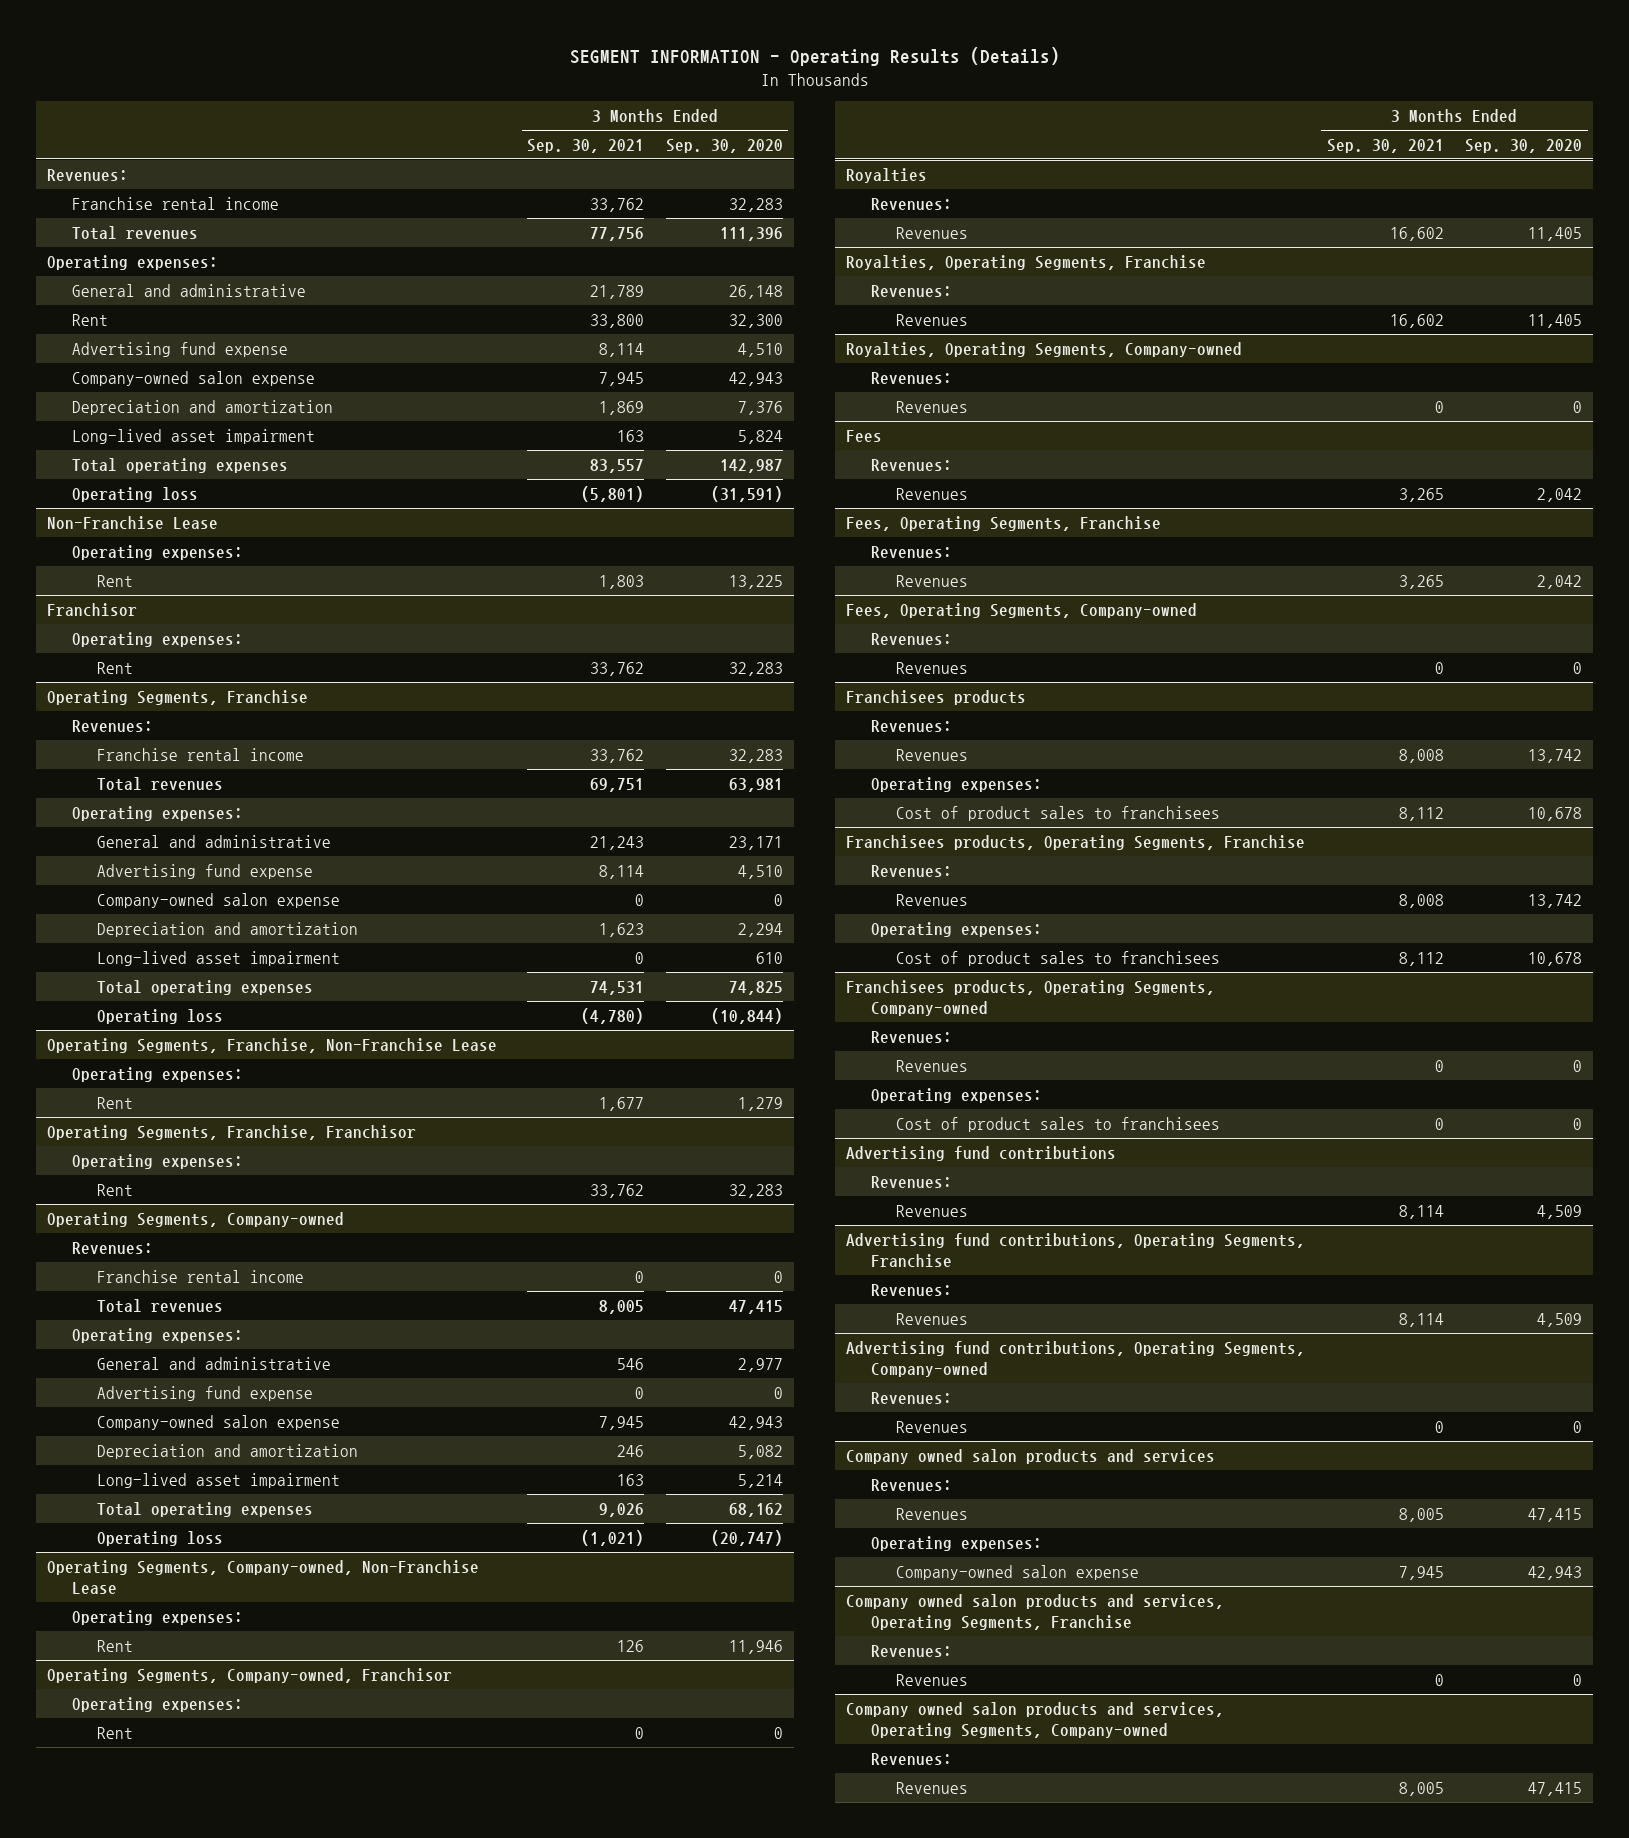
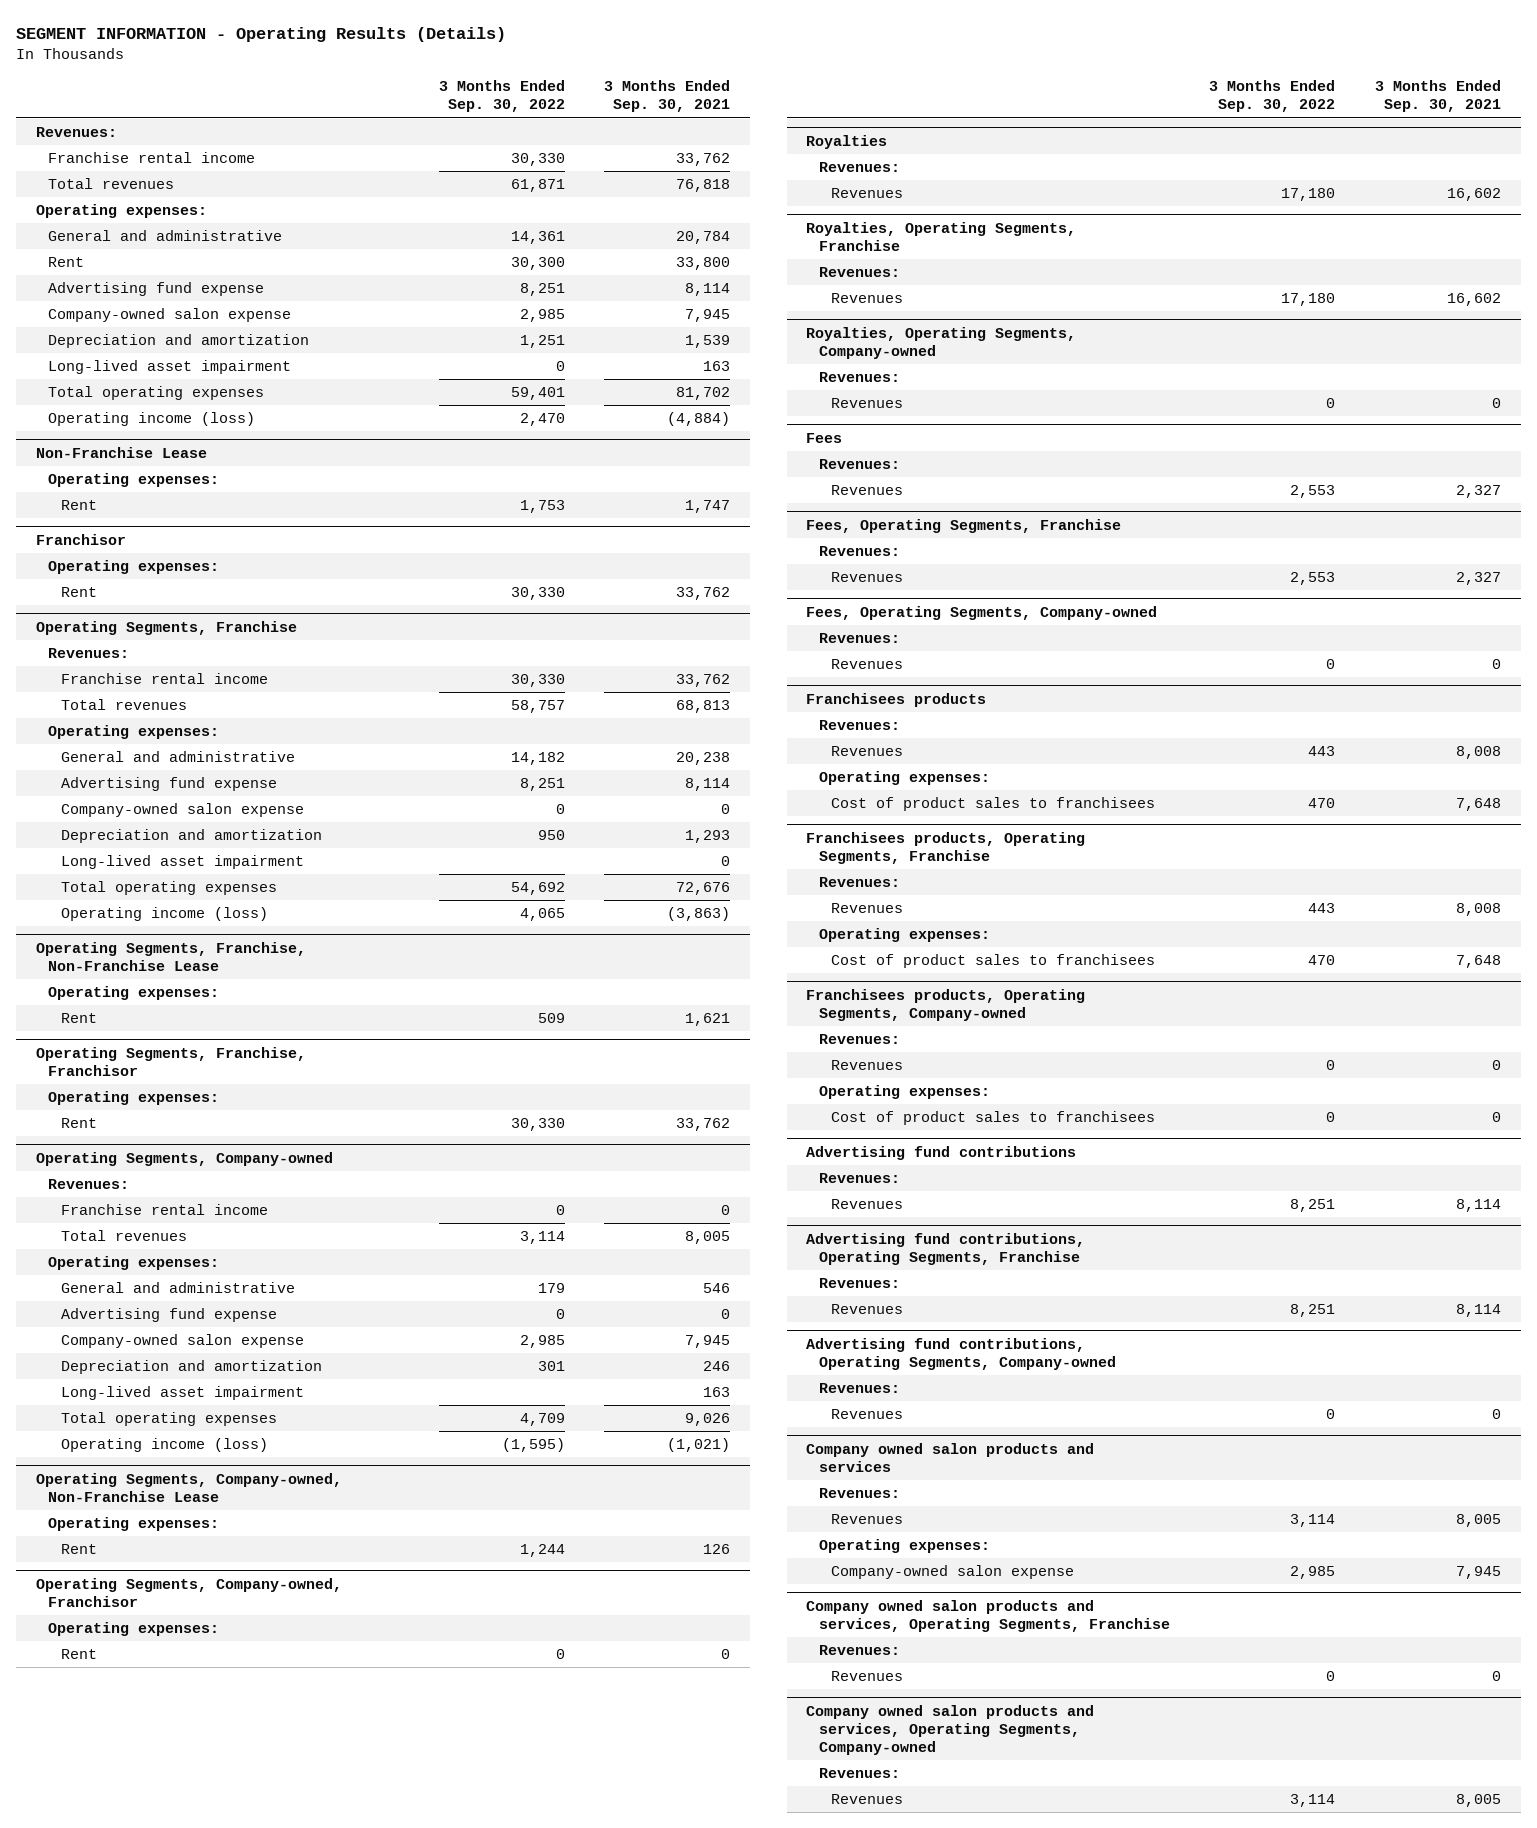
[665,138,783,153] Sep. 30, 2020 -> none
none -> [438,80,565,113] 3 Months Ended Sep. 30, 2022
[590,226,645,241] 77,756 -> [676,178,731,192] 76,818
[590,284,645,299] 21,789 -> [676,230,731,244] 20,784
[599,400,645,415] 1,869 -> [685,334,731,348] 1,539
[590,458,645,473] 83,557 -> [676,386,731,400] 81,702
[71,486,198,502] Operating loss -> [48,411,256,426] Operating income (loss)
[581,485,645,502] (5,801) -> [667,411,731,426] (4,884)
[599,574,645,589] 1,803 -> [685,499,731,513] 1,747
[590,777,645,792] 69,751 -> [676,699,731,713] 68,813
[590,835,645,850] 21,243 -> [676,751,731,765] 20,238
[599,922,645,937] 1,623 -> [685,829,731,843] 1,293
[590,980,645,995] 74,531 -> [676,881,731,895] 72,676
[96,1008,223,1024] Operating loss -> [60,906,268,921] Operating income (loss)
[581,1007,645,1024] (4,780) -> [667,906,731,921] (3,863)
[599,1096,645,1111] 1,677 -> [685,1012,731,1026] 1,621
[96,1530,223,1546] Operating loss -> [60,1437,268,1452] Operating income (loss)
[1398,487,1444,502] 3,265 -> [1456,484,1502,498] 2,327
[1398,574,1444,589] 3,265 -> [1456,571,1502,585] 2,327
[1398,806,1444,821] 8,112 -> [1456,797,1502,811] 7,648
[1398,951,1444,966] 8,112 -> [1456,954,1502,968] 7,648

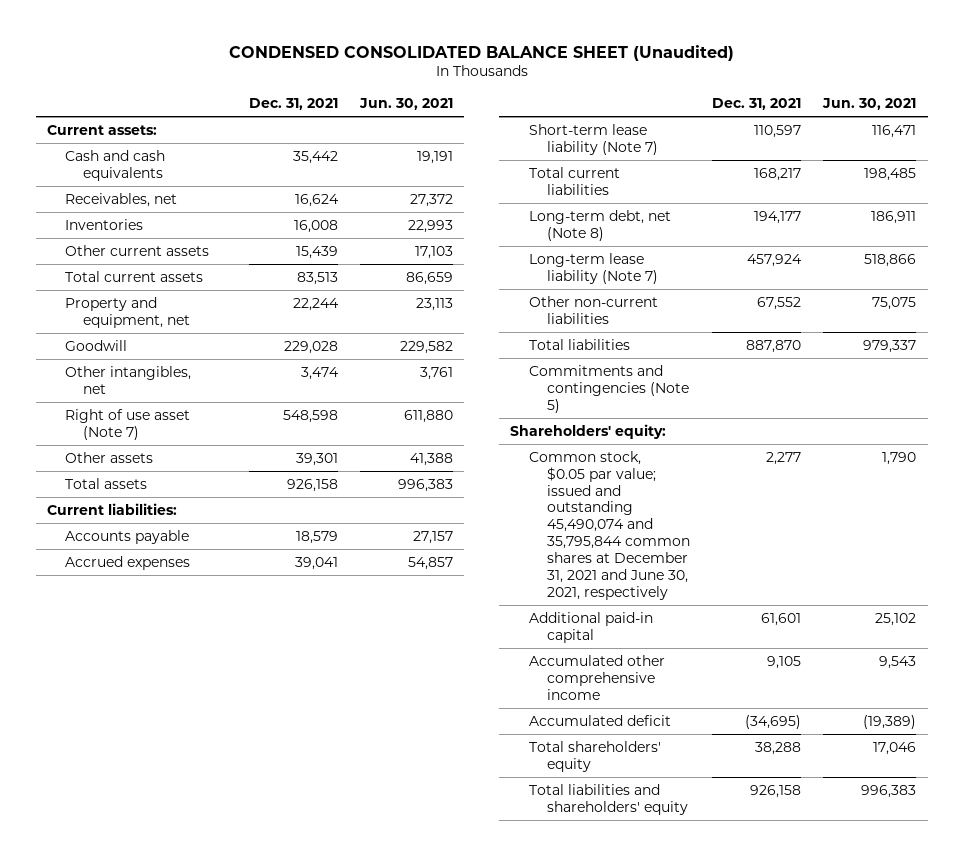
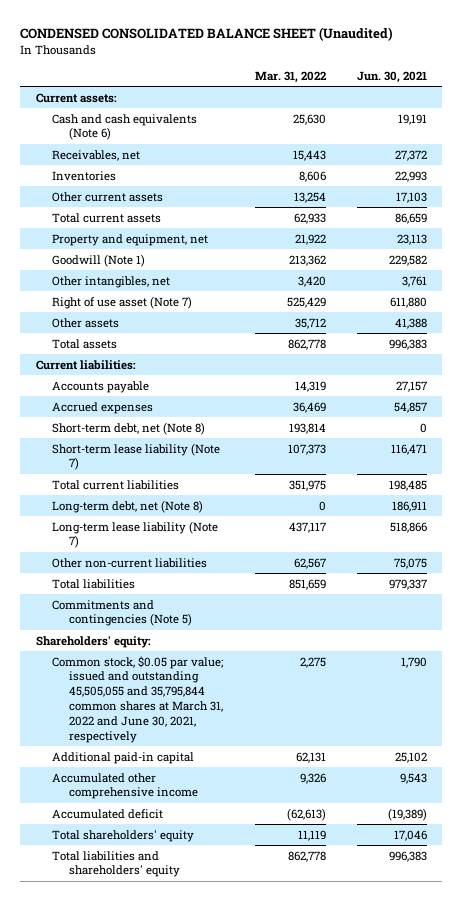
[248,98,338,111] Dec. 31, 2021 -> none
none -> [254,70,326,83] Mar. 31, 2022
[65,149,166,181] Cash and cash equivalents -> [52,113,198,141] Cash and cash equivalents (Note 6)
[65,339,128,351] Goodwill -> [52,253,146,267] Goodwill (Note 1)
none -> [52,421,206,435] Short-term debt, net (Note 8)
[528,450,690,600] Common stock, $0.05 par value; issued and outstanding 45,490,074 and 35,795,844 common shares at December 31, 2021 and June 30, 2021, respectively -> [52,655,224,743] Common stock, $0.05 par value; issued and outstanding 45,505,055 and 35,795,844 common shares at March 31, 2022 and June 30, 2021, respectively

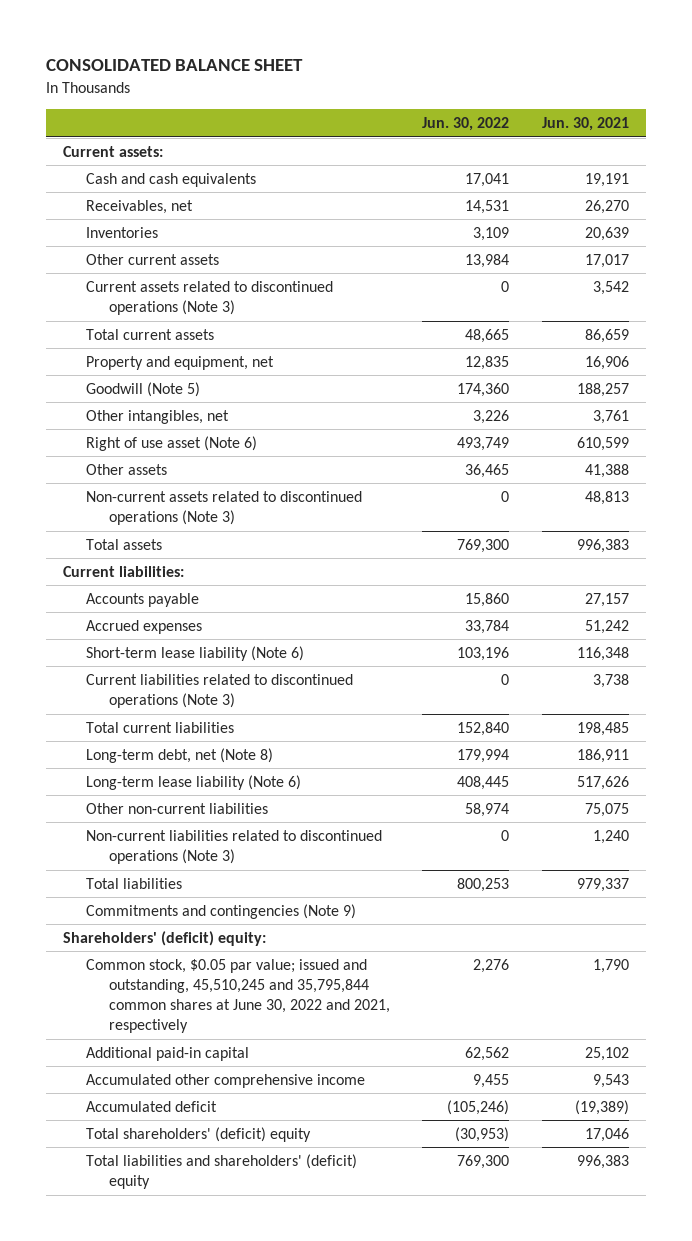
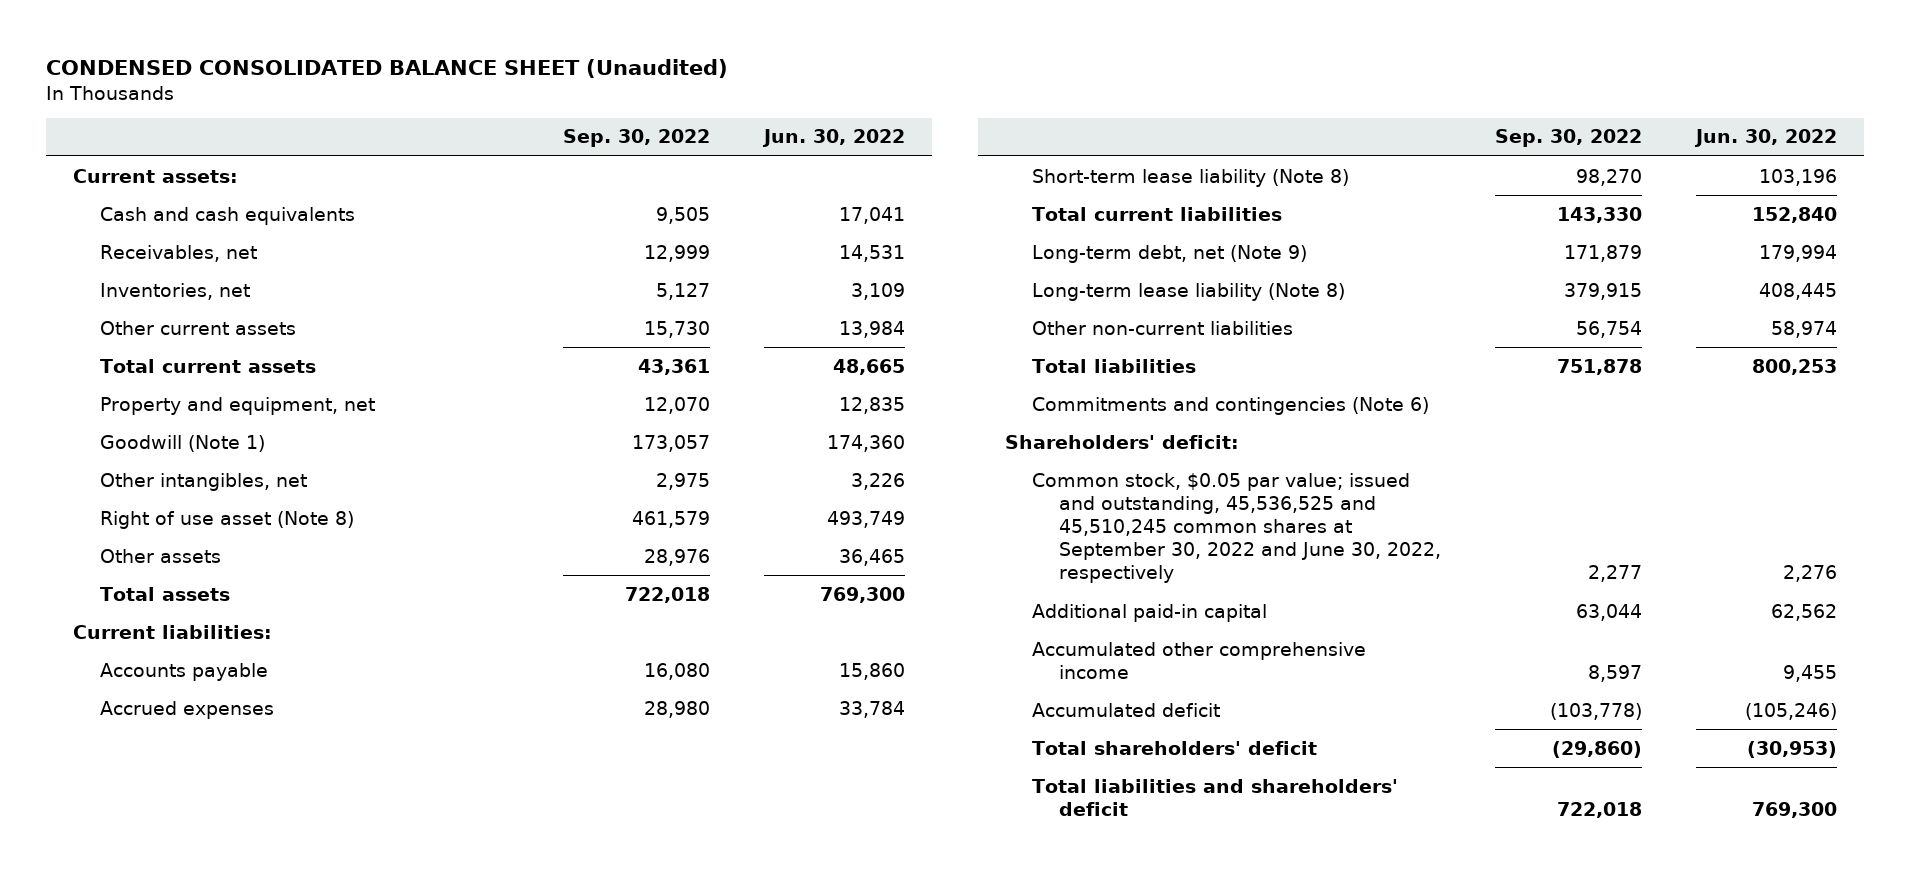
[46,59,304,72] CONSOLIDATED BALANCE SHEET -> [46,58,729,78] CONDENSED CONSOLIDATED BALANCE SHEET (Unaudited)
[542,117,630,132] Jun. 30, 2021 -> none
none -> [563,129,711,148] Sep. 30, 2022
[85,226,158,238] Inventories -> [100,282,251,300] Inventories, net
[85,280,333,316] Current assets related to discontinued operations (Note 3) -> none
[85,381,200,397] Goodwill (Note 5) -> [100,434,266,452] Goodwill (Note 1)
[85,435,257,451] Right of use asset (Note 6) -> [100,510,355,529] Right of use asset (Note 8)
[85,490,362,526] Non-current assets related to discontinued operations (Note 3) -> none
[85,673,353,709] Current liabilities related to discontinued operations (Note 3) -> none
[85,645,304,661] Short-term lease liability (Note 6) -> [1032,168,1350,187] Short-term lease liability (Note 8)
[85,747,273,763] Long-term debt, net (Note 8) -> [1032,244,1308,263] Long-term debt, net (Note 9)
[85,774,301,790] Long-term lease liability (Note 6) -> [1032,282,1346,301] Long-term lease liability (Note 8)
[85,829,382,865] Non-current liabilities related to discontinued operations (Note 3) -> none
[85,903,356,919] Commitments and contingencies (Note 9) -> [1032,396,1430,415] Commitments and contingencies (Note 6)
[62,930,266,946] Shareholders' (deficit) equity: -> [1004,434,1239,449] Shareholders' deficit:
[85,958,390,1034] Common stock, $0.05 par value; issued and outstanding, 45,510,245 and 35,795,844 common shares at June 30, 2022 and 2021, respectively -> [1032,472,1442,584] Common stock, $0.05 par value; issued and outstanding, 45,536,525 and 45,510,245 common shares at September 30, 2022 and June 30, 2022, respectively
[85,1126,311,1142] Total shareholders' (deficit) equity -> [1032,740,1318,755] Total shareholders' deficit
[85,1153,357,1190] Total liabilities and shareholders' (deficit) equity -> [1032,778,1399,816] Total liabilities and shareholders' deficit

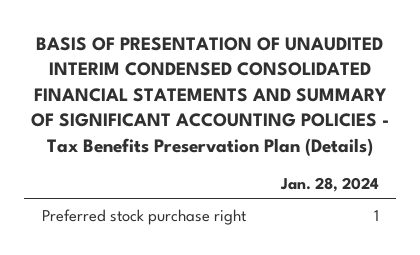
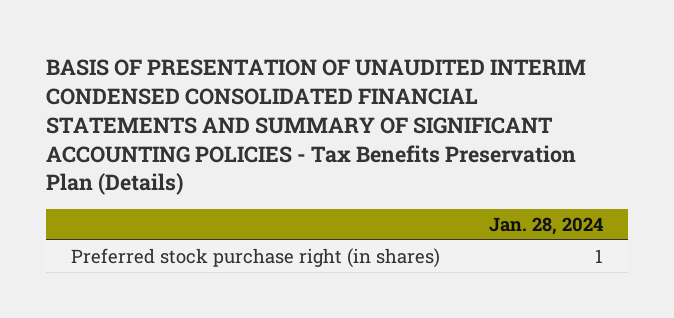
[41,208,246,225] Preferred stock purchase right -> [70,248,440,269] Preferred stock purchase right (in shares)

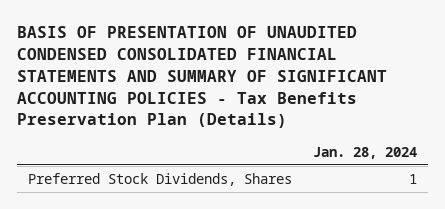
[46,58,587,196] BASIS OF PRESENTATION OF UNAUDITED INTERIM CONDENSED CONSOLIDATED FINANCIAL STATEMENTS AND SUMMARY OF SIGNIFICANT ACCOUNTING POLICIES - Tax Benefits Preservation Plan (Details) -> [16,26,387,129] BASIS OF PRESENTATION OF UNAUDITED CONDENSED CONSOLIDATED FINANCIAL STATEMENTS AND SUMMARY OF SIGNIFICANT ACCOUNTING POLICIES - Tax Benefits Preservation Plan (Details)
[70,248,440,269] Preferred stock purchase right (in shares) -> [27,172,292,186] Preferred Stock Dividends, Shares

